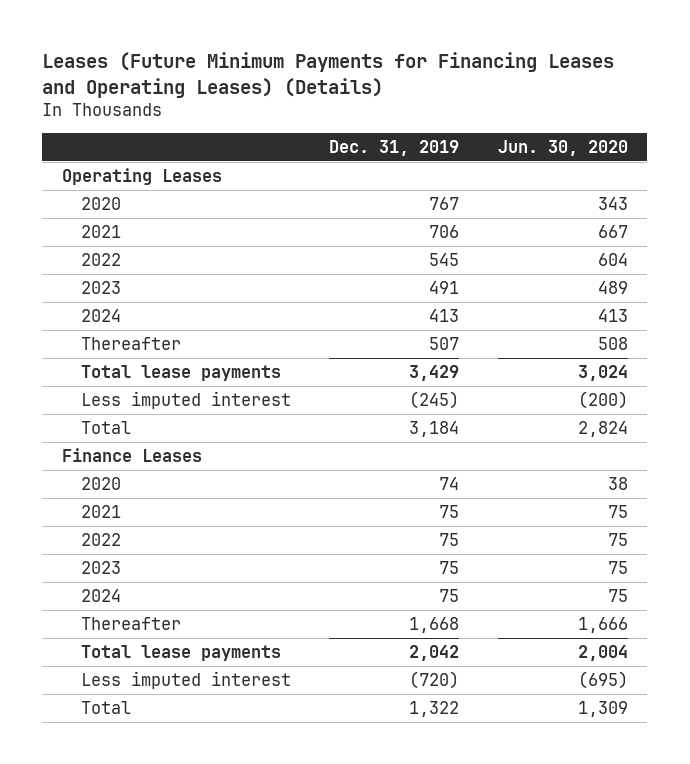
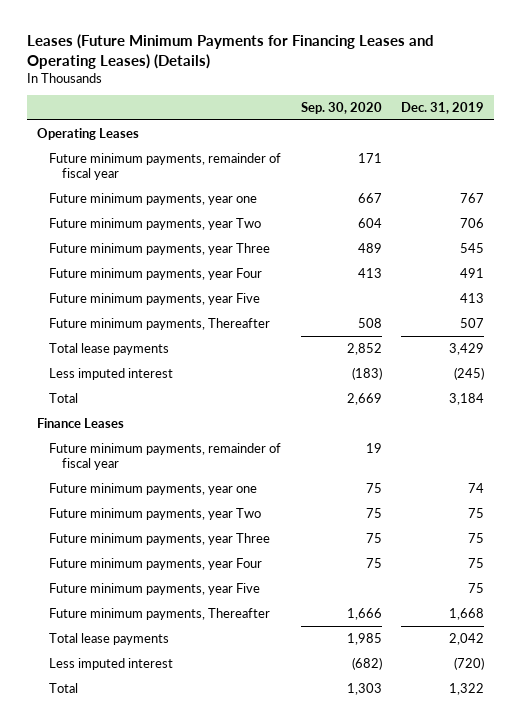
[497,139,628,156] Jun. 30, 2020 -> none
none -> [300,102,382,115] Sep. 30, 2020
none -> [49,152,282,180] Future minimum payments, remainder of fiscal year
[80,196,121,210] 2020 -> [49,192,258,205] Future minimum payments, year one
[80,224,121,238] 2021 -> [49,217,262,230] Future minimum payments, year Two
[80,252,121,266] 2022 -> [49,242,271,255] Future minimum payments, year Three
[80,280,121,294] 2023 -> [49,267,263,280] Future minimum payments, year Four
[80,308,121,322] 2024 -> [49,292,261,305] Future minimum payments, year Five
[80,336,181,350] Thereafter -> [49,317,271,330] Future minimum payments, Thereafter
none -> [49,442,282,470] Future minimum payments, remainder of fiscal year
[80,476,121,490] 2020 -> [49,482,258,495] Future minimum payments, year one
[80,504,121,518] 2021 -> [49,507,262,520] Future minimum payments, year Two
[80,532,121,546] 2022 -> [49,532,271,545] Future minimum payments, year Three
[80,560,121,574] 2023 -> [49,557,263,570] Future minimum payments, year Four
[80,588,121,602] 2024 -> [49,582,261,595] Future minimum payments, year Five
[80,616,181,630] Thereafter -> [49,607,271,620] Future minimum payments, Thereafter

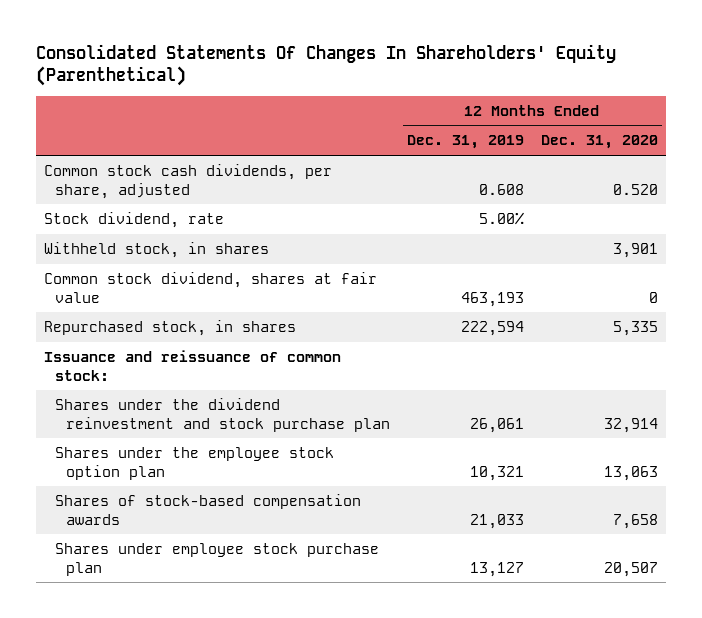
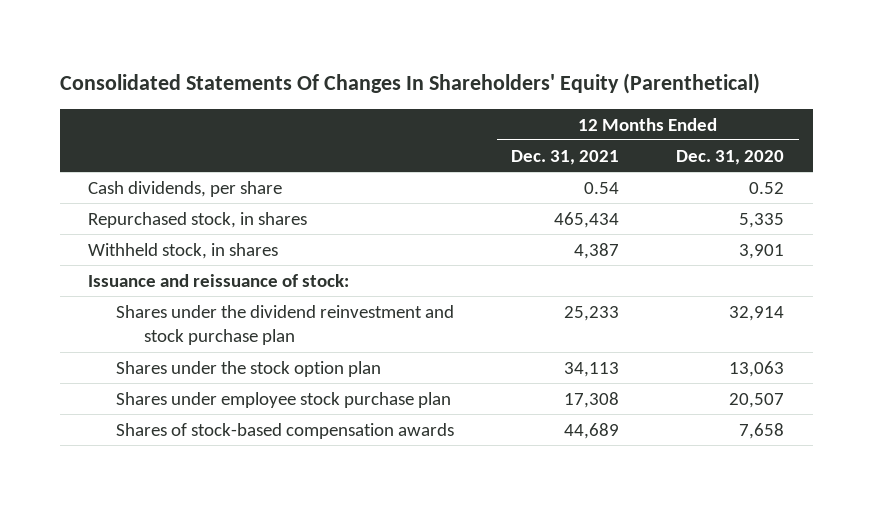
[406,135,524,150] Dec. 31, 2019 -> none
none -> [511,149,620,165] Dec. 31, 2021
[44,211,225,228] Stock dividend, rate -> none
[44,271,378,303] Common stock dividend, shares at fair value -> none
[44,163,333,199] Common stock cash dividends, per share, adjusted -> [88,180,283,197] Cash dividends, per share
[612,183,658,195] 0.520 -> [749,181,785,194] 0.52
[44,241,270,258] Withheld stock, in shares -> [88,242,279,259] Withheld stock, in shares
[44,349,342,381] Issuance and reissuance of common stock: -> [88,273,350,287] Issuance and reissuance of stock:
[55,446,335,480] Shares under the employee stock option plan -> [115,360,381,377] Shares under the stock option plan
[55,493,362,525] Shares of stock-based compensation awards -> [115,422,454,439] Shares of stock-based compensation awards

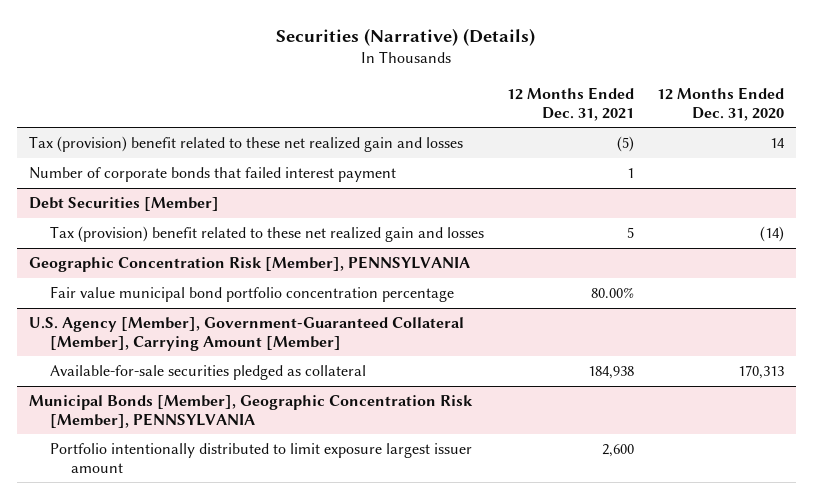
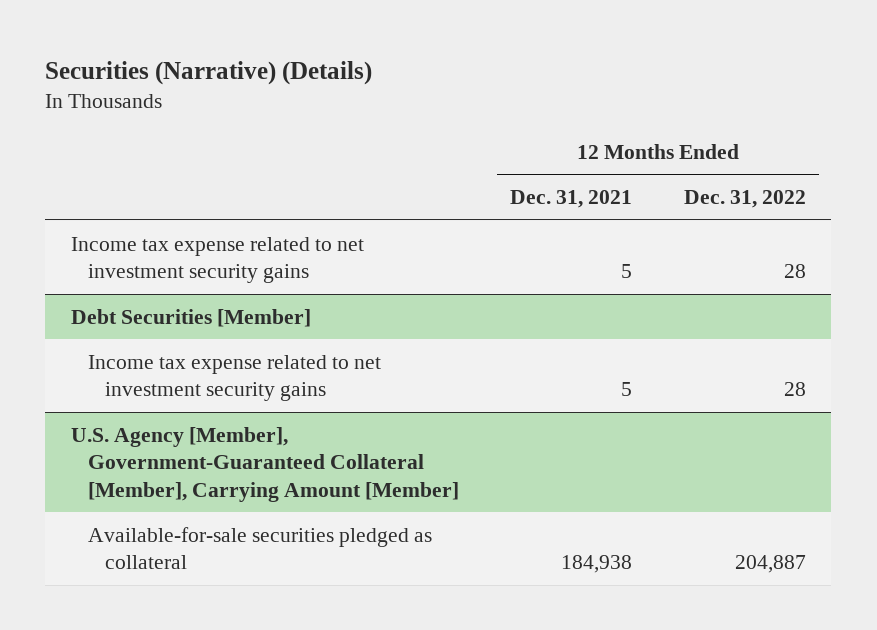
[657,87,785,121] 12 Months Ended Dec. 31, 2020 -> none
none -> [683,190,806,209] Dec. 31, 2022
[28,167,396,183] Number of corporate bonds that failed interest payment -> none
[28,136,463,153] Tax (provision) benefit related to these net realized gain and losses -> [71,236,365,284] Income tax expense related to net investment security gains
[616,136,634,153] (5) -> [621,264,633,279] 5
[28,256,470,273] Geographic Concentration Risk [Member], PENNSYLVANIA -> none
[49,286,454,303] Fair value municipal bond portfolio concentration percentage -> none
[49,226,484,243] Tax (provision) benefit related to these net realized gain and losses -> [87,354,381,402] Income tax expense related to net investment security gains
[28,395,473,428] Municipal Bonds [Member], Geographic Concentration Risk [Member], PENNSYLVANIA -> none
[49,443,472,473] Portfolio intentionally distributed to limit exposure largest issuer amount -> none

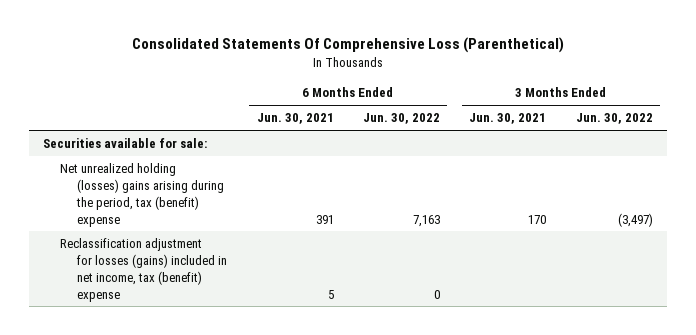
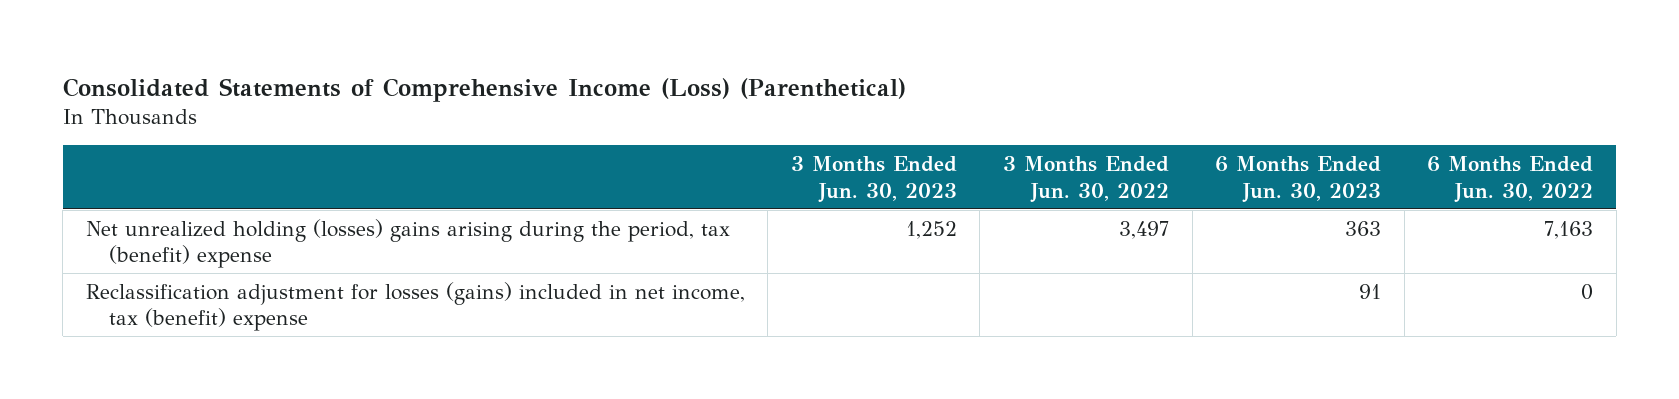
[132,37,565,54] Consolidated Statements Of Comprehensive Loss (Parenthetical) -> [62,77,906,102] Consolidated Statements of Comprehensive Income (Loss) (Parenthetical)
[256,113,334,125] Jun. 30, 2021 -> none
[469,113,547,125] Jun. 30, 2021 -> none
none -> [790,156,957,203] 3 Months Ended Jun. 30, 2023
none -> [1215,156,1382,203] 6 Months Ended Jun. 30, 2023
[43,138,208,149] Securities available for sale: -> none
[617,212,653,227] (3,497) -> [1118,220,1169,239] 3,497

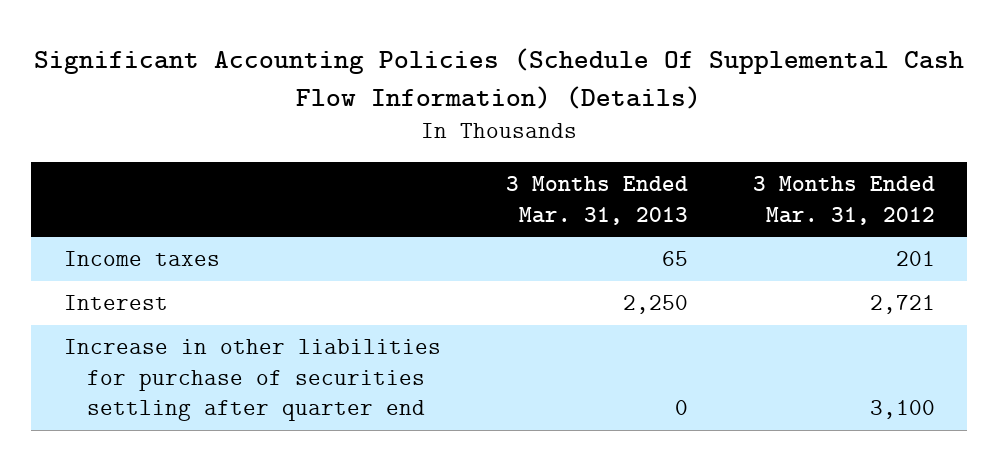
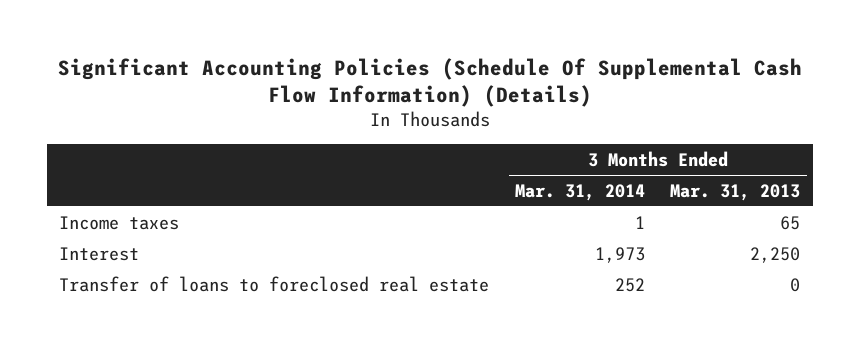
[752,176,935,225] 3 Months Ended Mar. 31, 2012 -> none
none -> [514,183,645,201] Mar. 31, 2014
[63,339,441,422] Increase in other liabilities for purchase of securities settling after quarter end -> none
none -> [59,275,490,292] Transfer of loans to foreclosed real estate

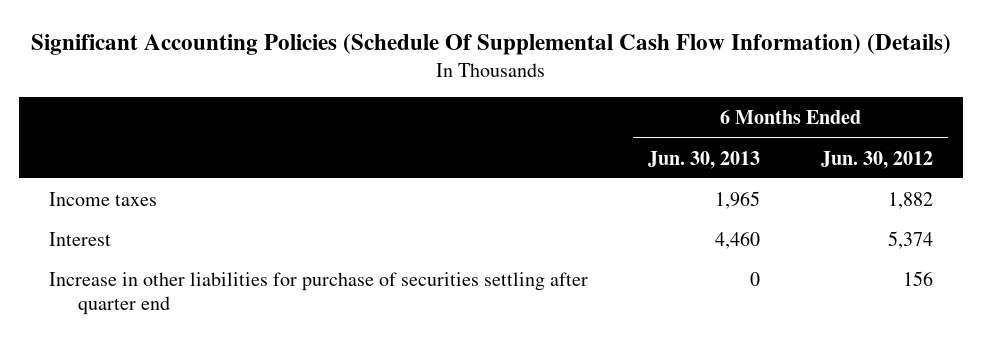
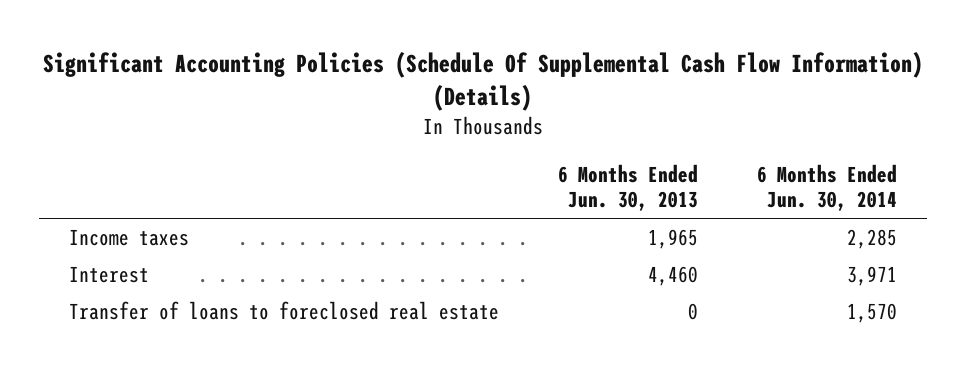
[820,150,933,169] Jun. 30, 2012 -> none
none -> [757,163,898,211] 6 Months Ended Jun. 30, 2014
[48,271,588,316] Increase in other liabilities for purchase of securities settling after quarter end -> none
none -> [68,301,499,321] Transfer of loans to foreclosed real estate

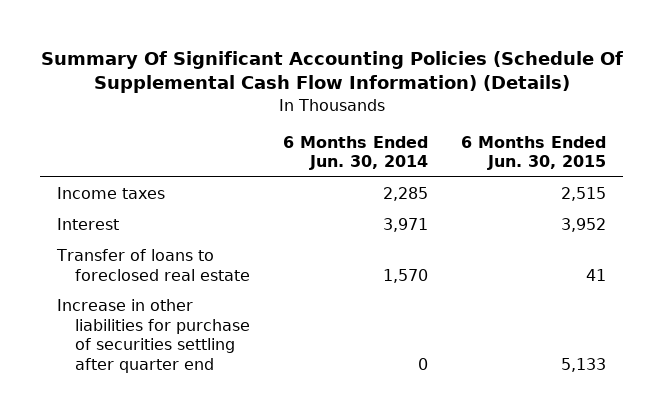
[43,51,924,112] Significant Accounting Policies (Schedule Of Supplemental Cash Flow Information) (Details) -> [40,50,623,94] Summary Of Significant Accounting Policies (Schedule Of Supplemental Cash Flow Information) (Details)
[558,163,699,211] 6 Months Ended Jun. 30, 2013 -> none
none -> [461,135,607,171] 6 Months Ended Jun. 30, 2015
none -> [56,299,251,373] Increase in other liabilities for purchase of securities settling after quarter end

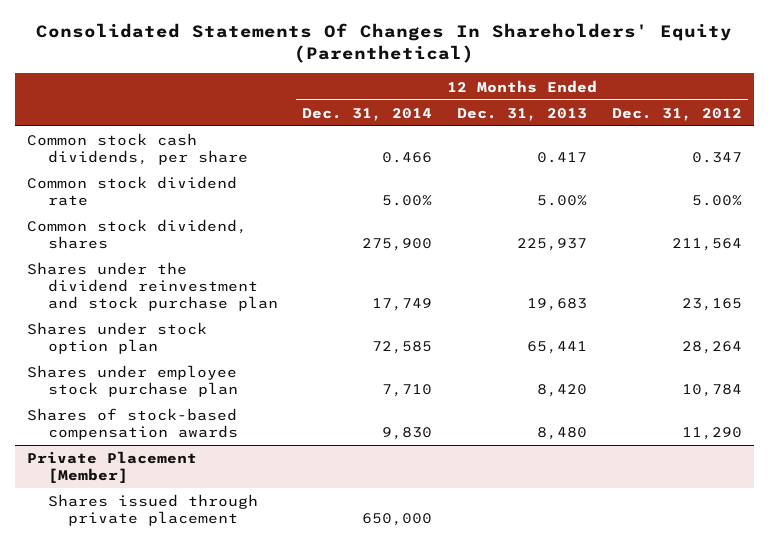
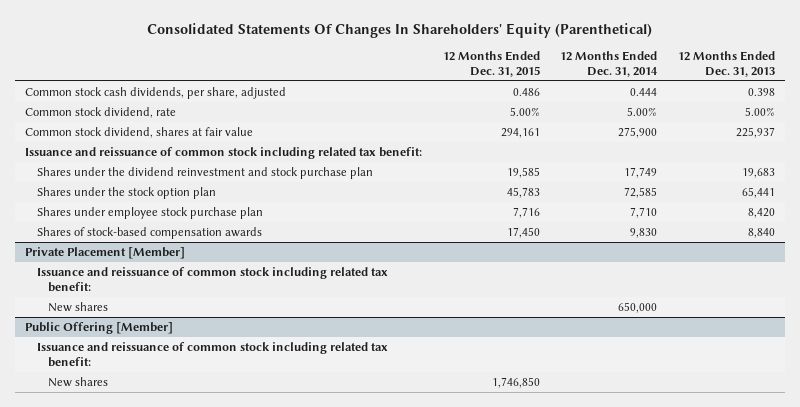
[611,107,742,121] Dec. 31, 2012 -> none
none -> [442,51,540,78] 12 Months Ended Dec. 31, 2015
[27,133,248,165] Common stock cash dividends, per share -> [24,86,286,99] Common stock cash dividends, per share, adjusted
[382,151,433,163] 0.466 -> [630,87,658,96] 0.444
[537,151,588,163] 0.417 -> [747,87,775,96] 0.398
[27,176,238,206] Common stock dividend rate -> [24,106,176,118] Common stock dividend, rate
[27,219,248,249] Common stock dividend, shares -> [24,126,253,138] Common stock dividend, shares at fair value
none -> [24,146,422,159] Issuance and reissuance of common stock including related tax benefit:
[27,322,208,354] Shares under stock option plan -> [36,186,216,199] Shares under the stock option plan
[537,426,588,440] 8,480 -> [747,227,775,238] 8,840
none -> [36,266,388,292] Issuance and reissuance of common stock including related tax benefit:
[47,494,258,526] Shares issued through private placement -> [48,301,109,312] New shares
none -> [24,321,173,334] Public Offering [Member]
none -> [36,341,388,367] Issuance and reissuance of common stock including related tax benefit:
none -> [48,376,109,387] New shares

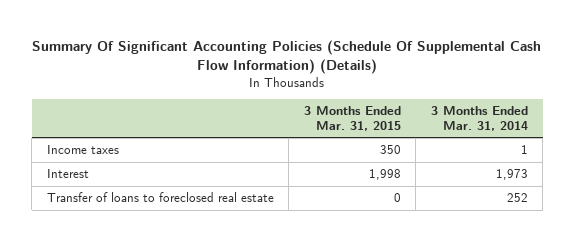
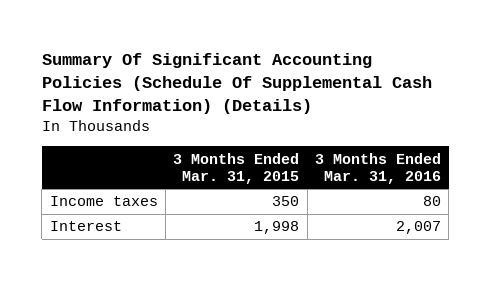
[430,106,528,131] 3 Months Ended Mar. 31, 2014 -> none
none -> [315,152,442,184] 3 Months Ended Mar. 31, 2016
[46,192,274,203] Transfer of loans to foreclosed real estate -> none

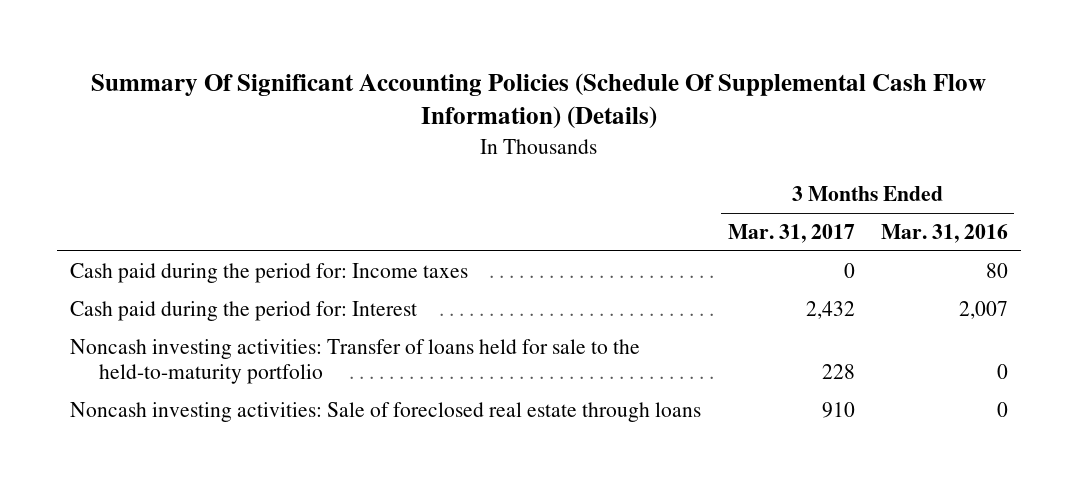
[173,152,300,184] 3 Months Ended Mar. 31, 2015 -> none
none -> [727,224,855,244] Mar. 31, 2017
[49,196,158,207] Income taxes -> [70,262,469,283] Cash paid during the period for: Income taxes
[49,221,122,232] Interest -> [70,300,418,321] Cash paid during the period for: Interest
none -> [70,338,641,385] Noncash investing activities: Transfer of loans held for sale to the held-to-maturity portfolio
none -> [70,401,702,422] Noncash investing activities: Sale of foreclosed real estate through loans

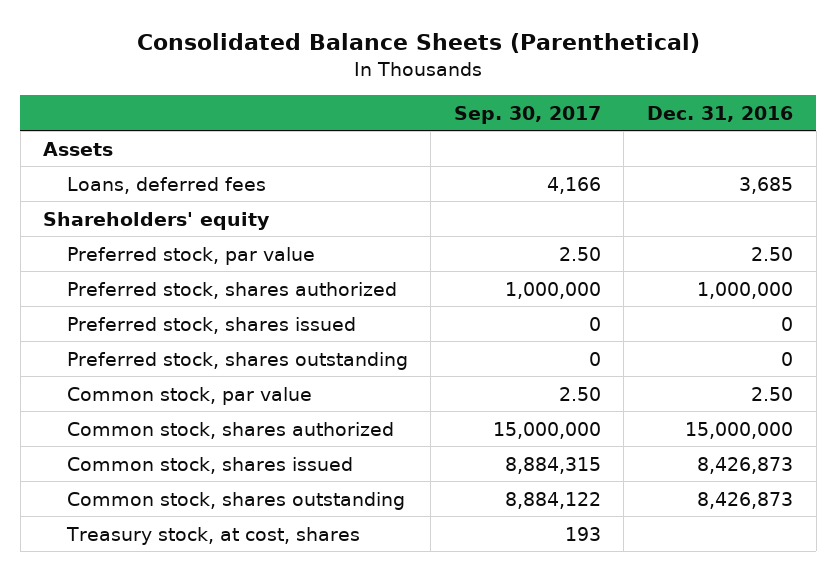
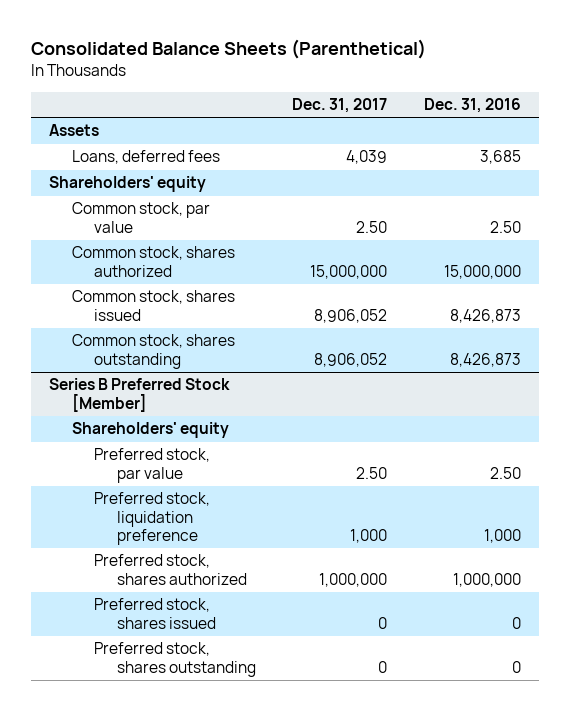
[453,105,601,124] Sep. 30, 2017 -> none
none -> [292,98,388,114] Dec. 31, 2017
[66,246,315,265] Preferred stock, par value -> none
[66,281,397,299] Preferred stock, shares authorized -> none
[66,316,356,334] Preferred stock, shares issued -> none
[66,351,408,370] Preferred stock, shares outstanding -> none
[65,526,360,545] Treasury stock, at cost, shares -> none
none -> [49,378,231,412] Series B Preferred Stock [Member]
none -> [71,422,229,439] Shareholders' equity
none -> [94,448,211,483] Preferred stock, par value
none -> [94,492,211,545] Preferred stock, liquidation preference
none -> [94,554,247,585] Preferred stock, shares authorized
none -> [94,598,216,629] Preferred stock, shares issued
none -> [94,642,256,677] Preferred stock, shares outstanding

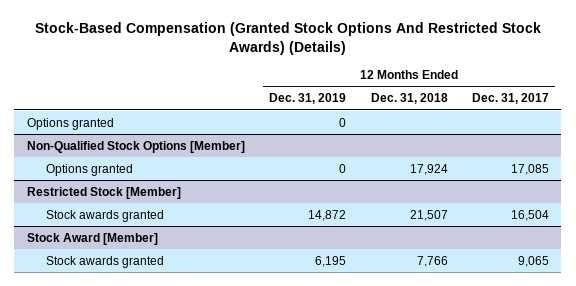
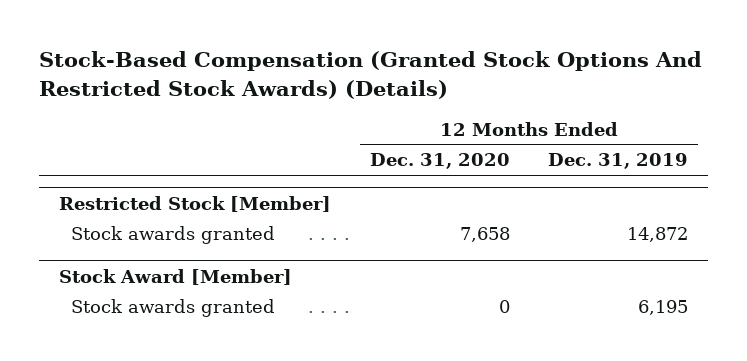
[370,93,448,105] Dec. 31, 2018 -> none
[472,93,550,105] Dec. 31, 2017 -> none
none -> [369,153,510,170] Dec. 31, 2020
[26,117,114,130] Options granted -> none
[26,140,245,153] Non-Qualified Stock Options [Member] -> none
[45,163,133,176] Options granted -> none

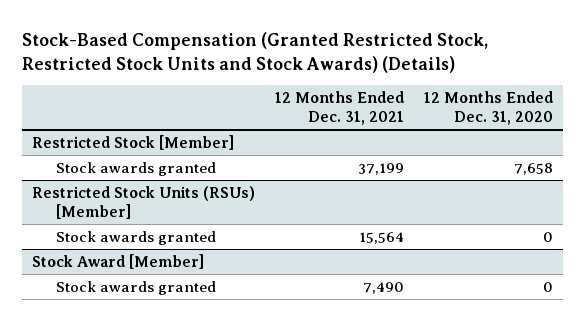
[39,51,703,99] Stock-Based Compensation (Granted Stock Options And Restricted Stock Awards) (Details) -> [22,31,489,73] Stock-Based Compensation (Granted Restricted Stock, Restricted Stock Units and Stock Awards) (Details)
[548,153,689,170] Dec. 31, 2019 -> none
none -> [275,90,405,126] 12 Months Ended Dec. 31, 2021
none -> [32,185,256,220] Restricted Stock Units (RSUs) [Member]
none -> [55,230,216,245] Stock awards granted

